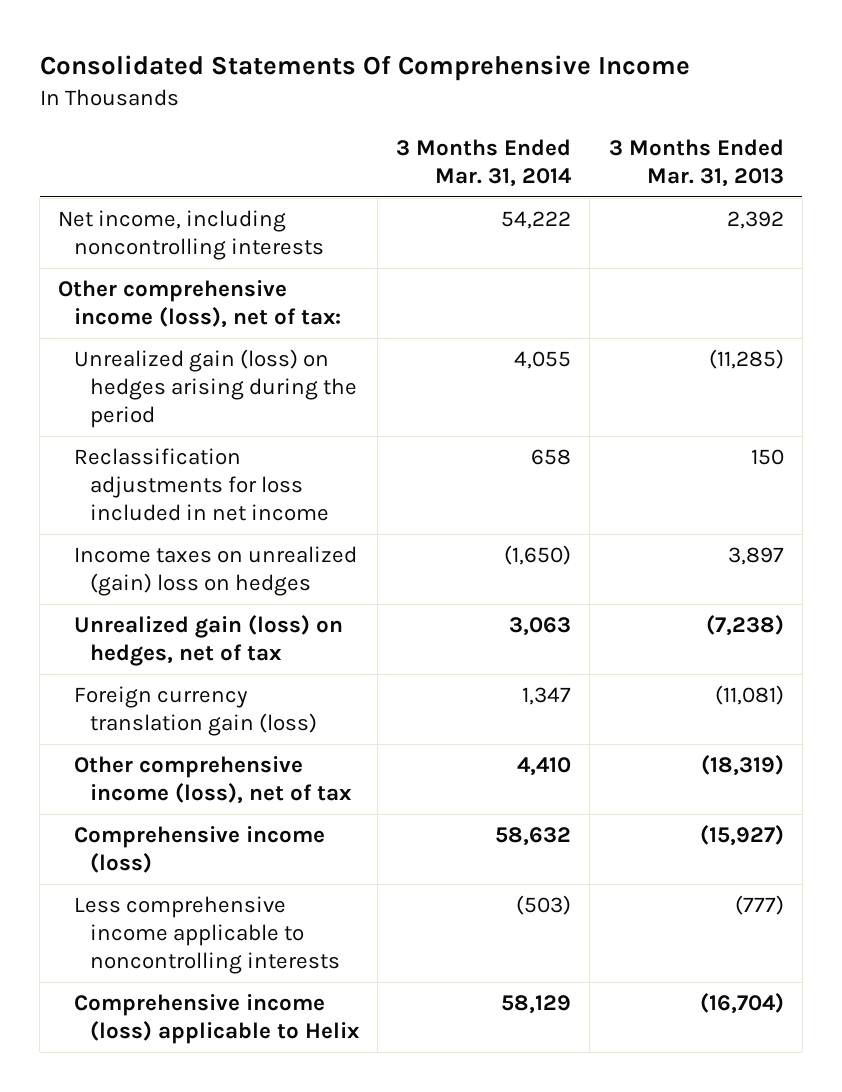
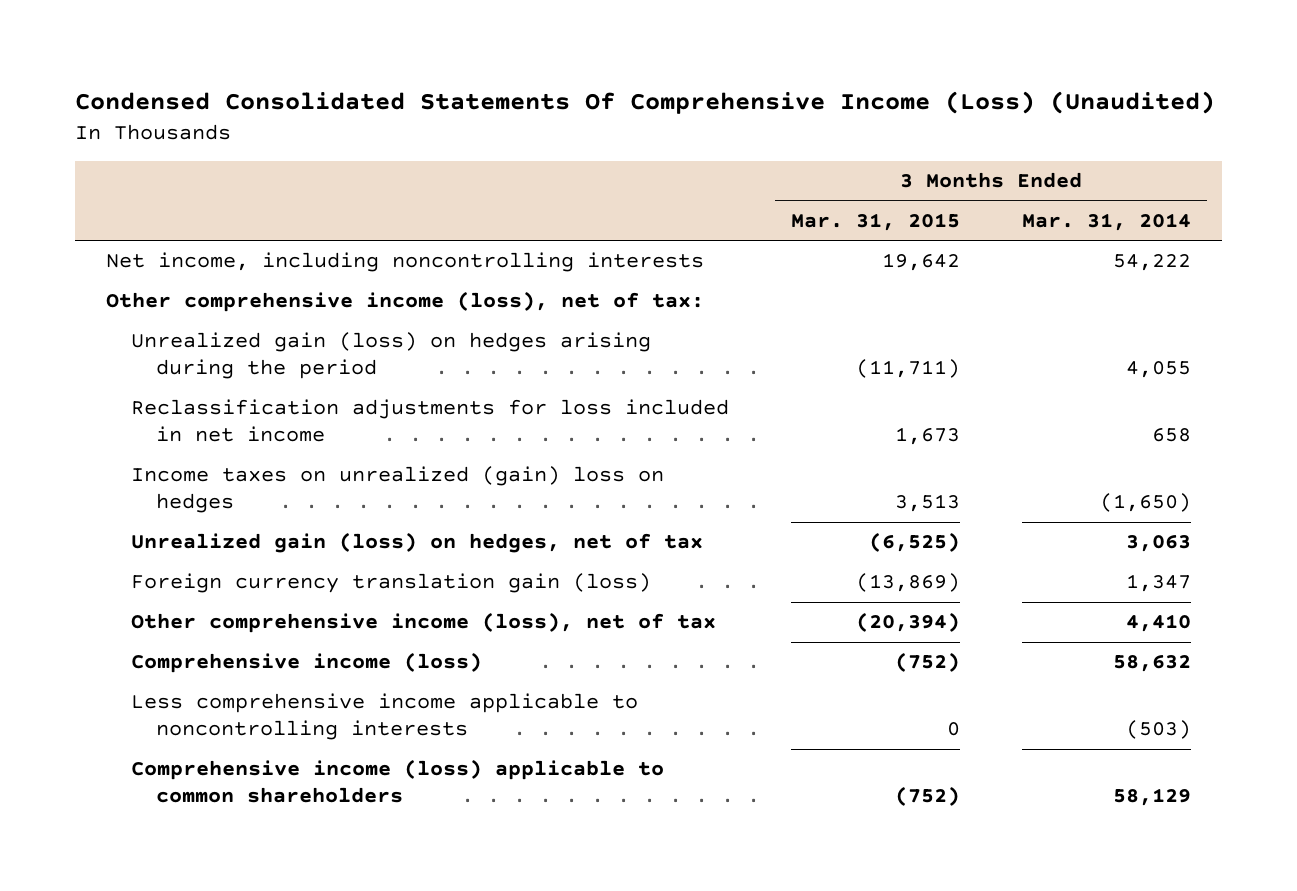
[39,55,690,82] Consolidated Statements Of Comprehensive Income -> [74,91,1215,115] Condensed Consolidated Statements Of Comprehensive Income (Loss) (Unaudited)
[608,138,784,188] 3 Months Ended Mar. 31, 2013 -> none
none -> [790,212,960,231] Mar. 31, 2015
[74,993,360,1045] Comprehensive income (loss) applicable to Helix -> [130,759,664,804] Comprehensive income (loss) applicable to common shareholders

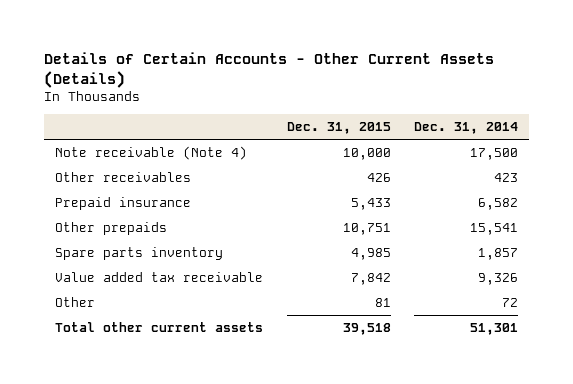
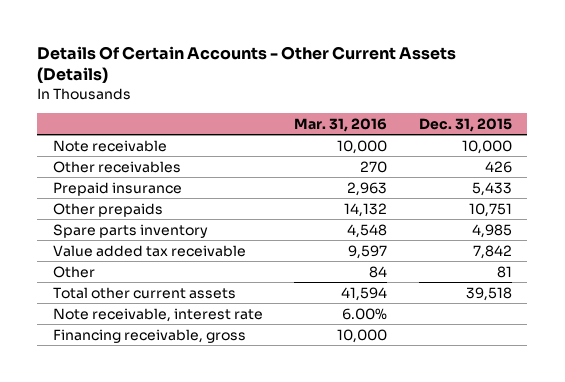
[43,51,494,88] Details of Certain Accounts - Other Current Assets (Details) -> [37,45,457,84] Details Of Certain Accounts - Other Current Assets (Details)
[413,122,518,135] Dec. 31, 2014 -> none
none -> [294,117,388,132] Mar. 31, 2016
[55,146,248,161] Note receivable (Note 4) -> [52,139,167,152] Note receivable
none -> [52,307,263,322] Note receivable, interest rate
none -> [52,328,246,343] Financing receivable, gross

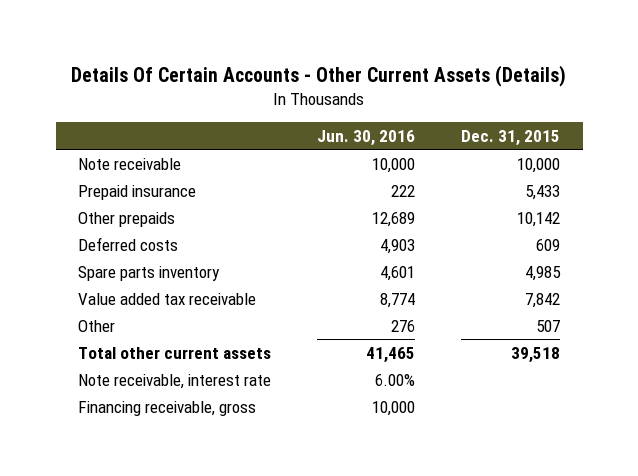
[294,117,388,132] Mar. 31, 2016 -> none
none -> [317,129,416,146] Jun. 30, 2016
[52,160,181,173] Other receivables -> none
[468,202,512,217] 10,751 -> [516,211,560,227] 10,142
none -> [78,236,179,251] Deferred costs
[496,265,512,278] 81 -> [535,319,560,332] 507

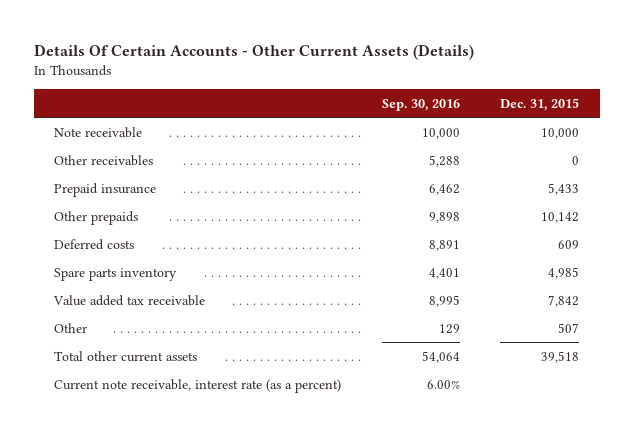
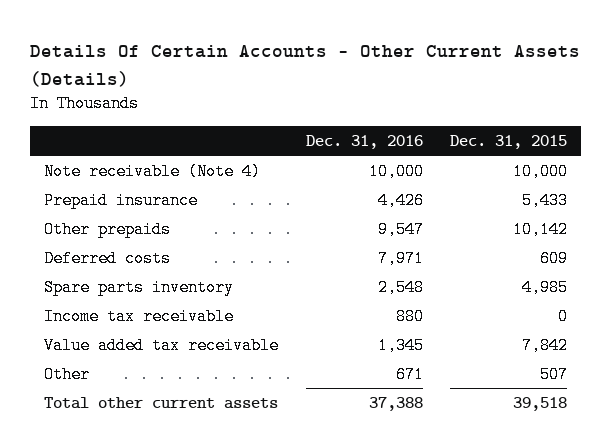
[381,98,460,111] Sep. 30, 2016 -> none
none -> [305,134,423,149] Dec. 31, 2016
[54,154,154,166] Other receivables -> none
[54,126,143,138] Note receivable -> [44,162,262,180] Note receivable (Note 4)
none -> [44,307,235,325] Income tax receivable
[54,378,342,393] Current note receivable, interest rate (as a percent) -> none

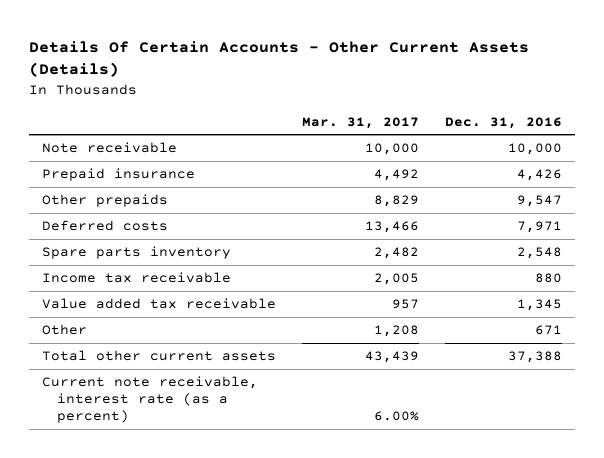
[450,134,568,149] Dec. 31, 2015 -> none
none -> [301,116,419,129] Mar. 31, 2017
[44,162,262,180] Note receivable (Note 4) -> [42,142,178,154] Note receivable
none -> [42,376,259,424] Current note receivable, interest rate (as a percent)

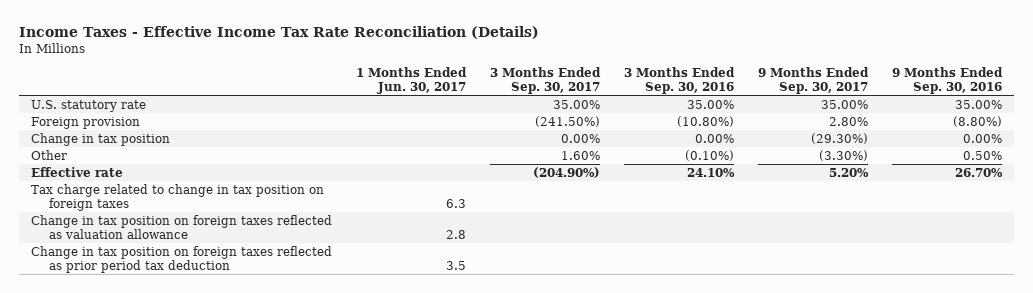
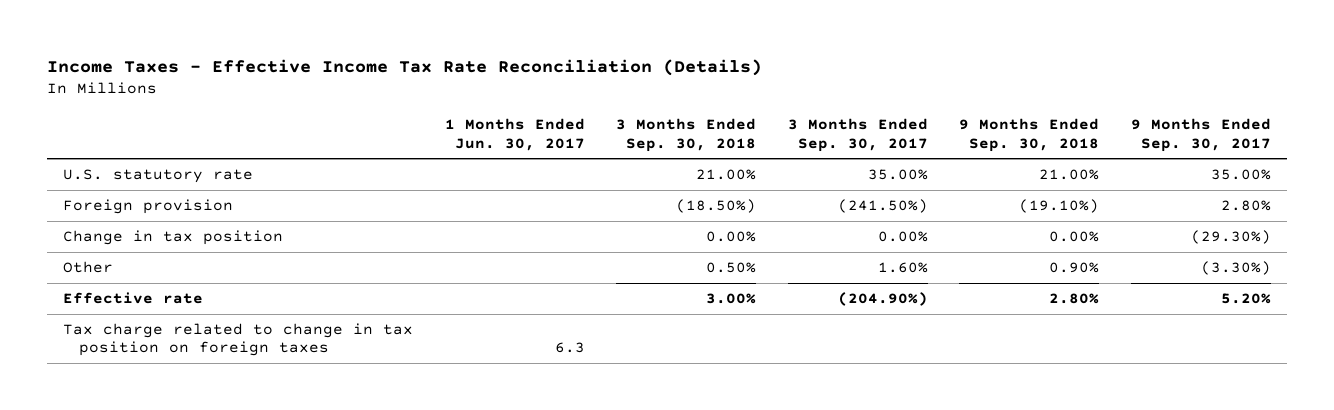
[624,67,736,95] 3 Months Ended Sep. 30, 2016 -> none
[892,67,1004,95] 9 Months Ended Sep. 30, 2016 -> none
none -> [616,118,757,152] 3 Months Ended Sep. 30, 2018
none -> [959,118,1100,152] 9 Months Ended Sep. 30, 2018
[31,214,333,239] Change in tax position on foreign taxes reflected as valuation allowance -> none
[31,245,333,273] Change in tax position on foreign taxes reflected as prior period tax deduction -> none

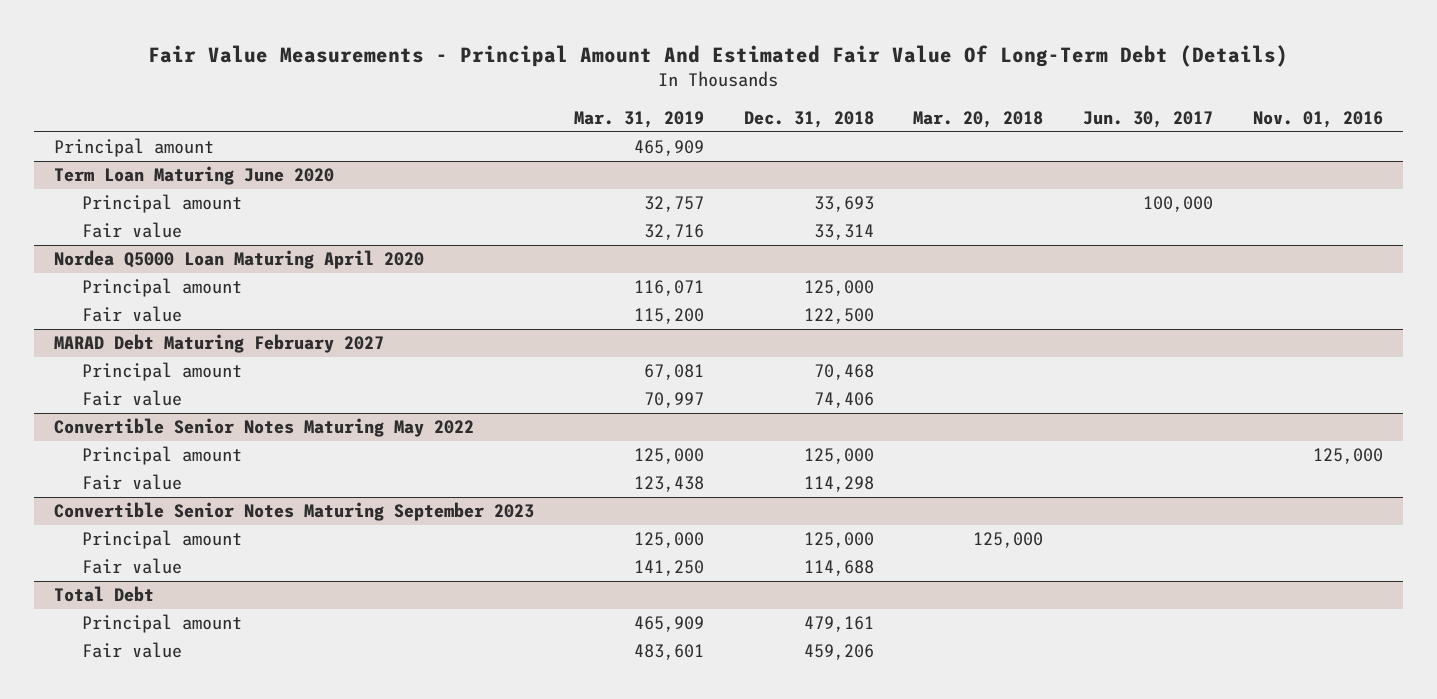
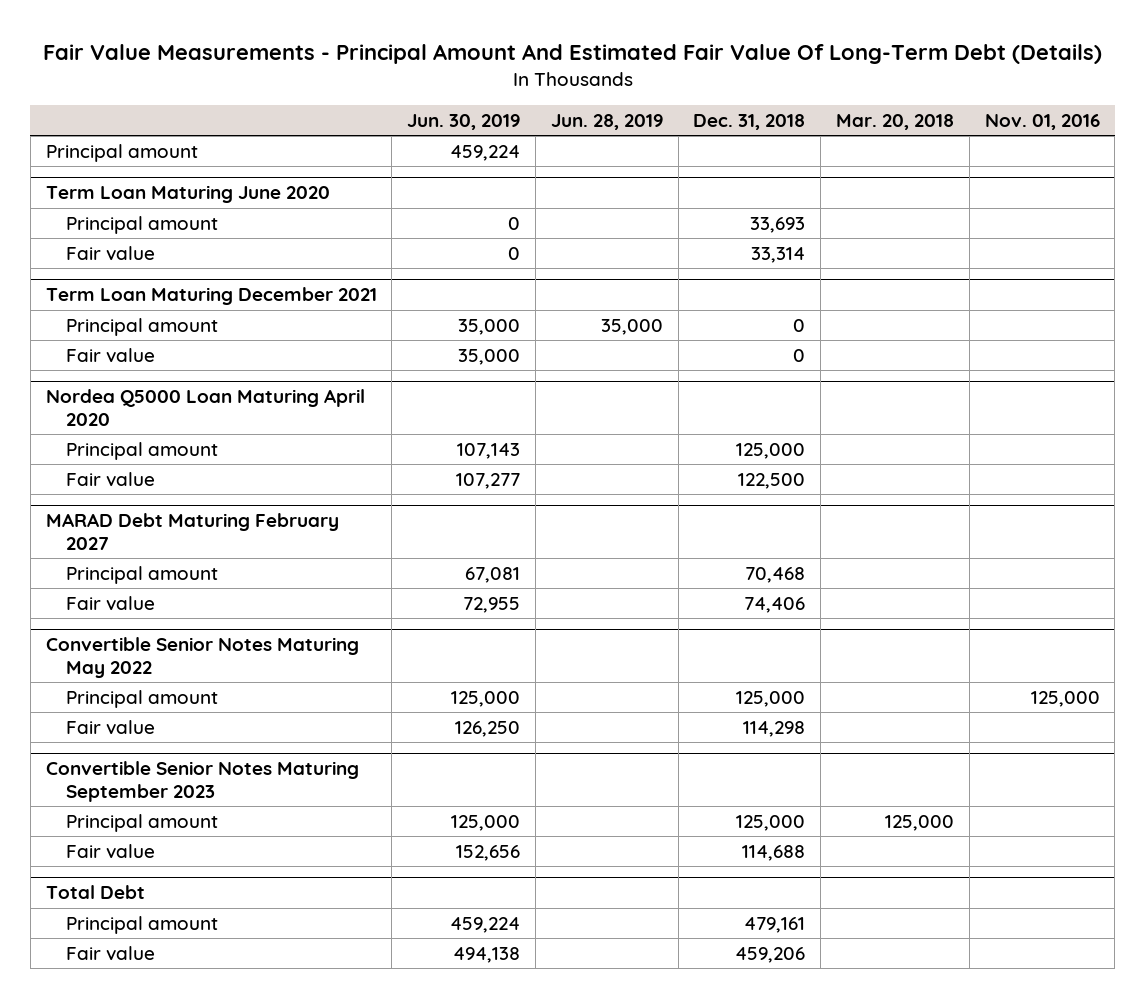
[573,111,704,129] Mar. 31, 2019 -> none
[1083,111,1214,129] Jun. 30, 2017 -> none
none -> [407,113,521,130] Jun. 30, 2019
none -> [550,113,663,130] Jun. 28, 2019
none -> [45,287,377,306] Term Loan Maturing December 2021
none -> [65,317,218,336] Principal amount
none -> [65,347,155,363] Fair value

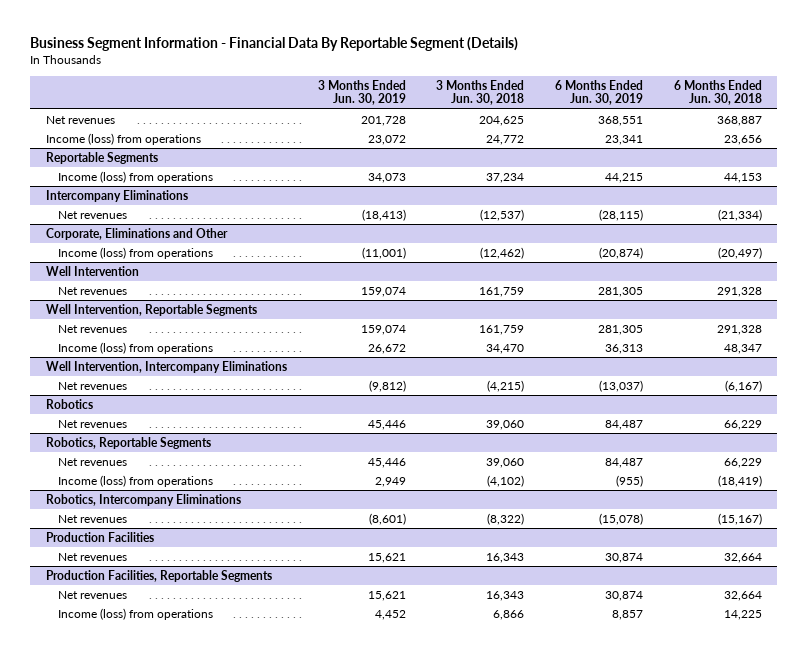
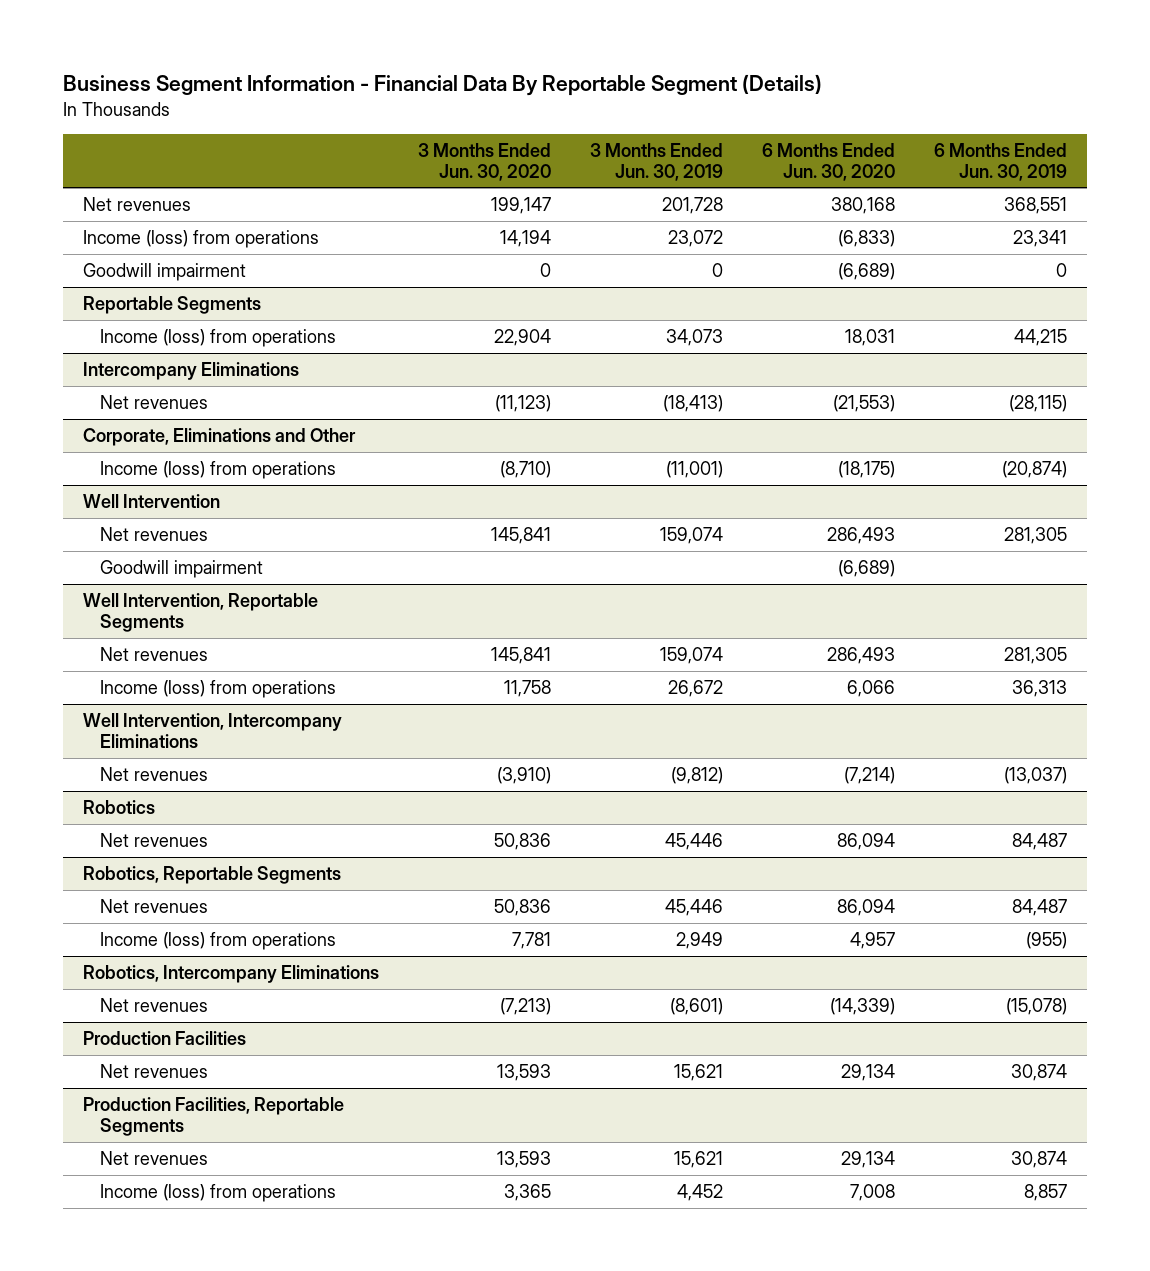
[436,79,525,106] 3 Months Ended Jun. 30, 2018 -> none
[673,79,762,106] 6 Months Ended Jun. 30, 2018 -> none
none -> [417,142,551,181] 3 Months Ended Jun. 30, 2020
none -> [762,142,896,181] 6 Months Ended Jun. 30, 2020
none -> [82,262,246,281] Goodwill impairment
none -> [99,559,263,578] Goodwill impairment

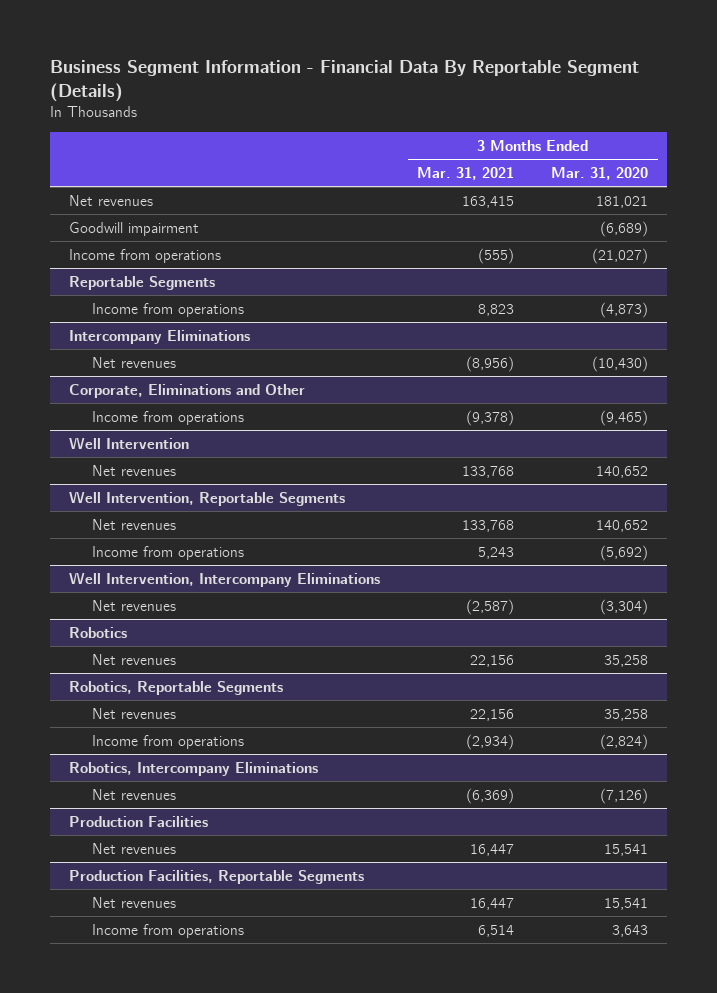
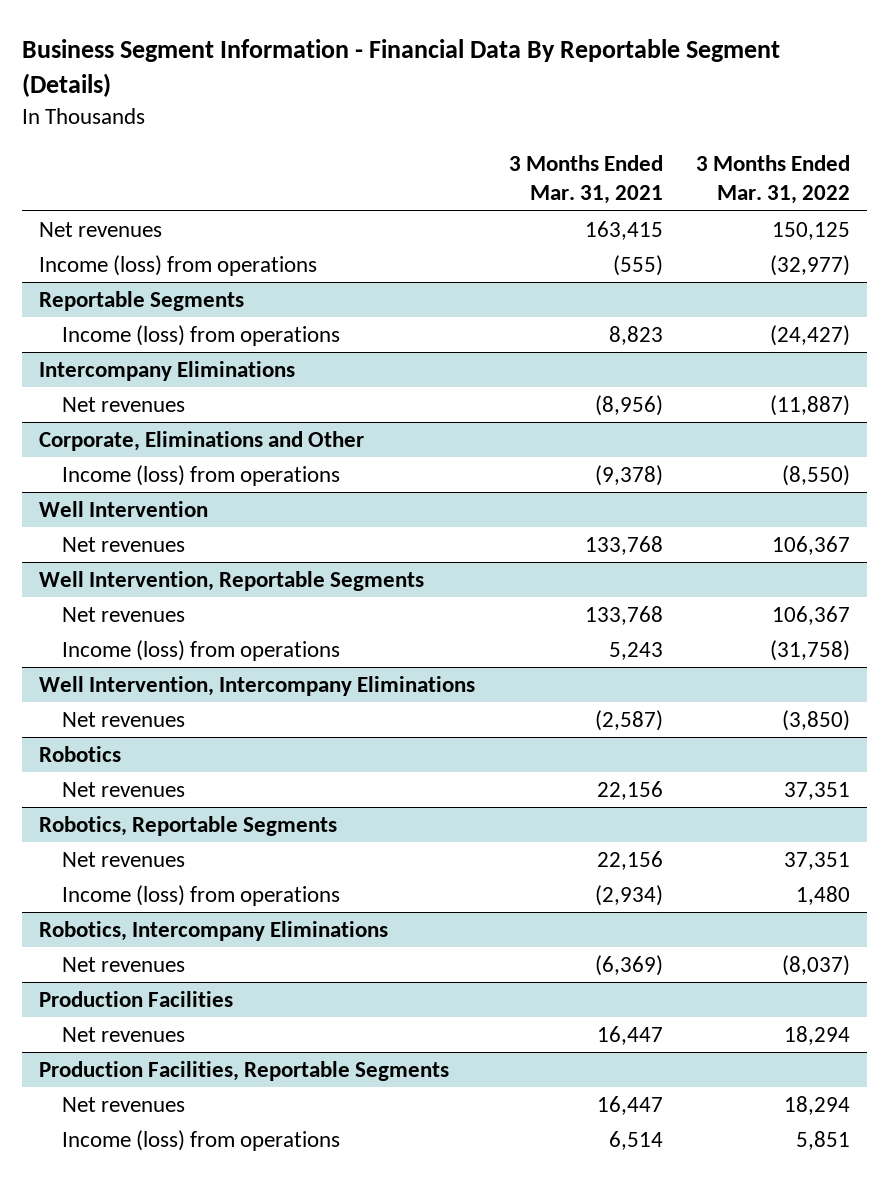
[551,166,649,180] Mar. 31, 2020 -> none
none -> [696,155,851,205] 3 Months Ended Mar. 31, 2022
[68,221,199,236] Goodwill impairment -> none
[68,248,221,263] Income from operations -> [39,255,318,277] Income (loss) from operations
[91,302,244,317] Income from operations -> [62,325,341,347] Income (loss) from operations
[91,410,244,425] Income from operations -> [62,465,341,487] Income (loss) from operations
[91,545,244,560] Income from operations -> [62,640,341,662] Income (loss) from operations
[91,734,244,749] Income from operations -> [62,885,341,907] Income (loss) from operations
[91,923,244,938] Income from operations -> [62,1130,341,1152] Income (loss) from operations

